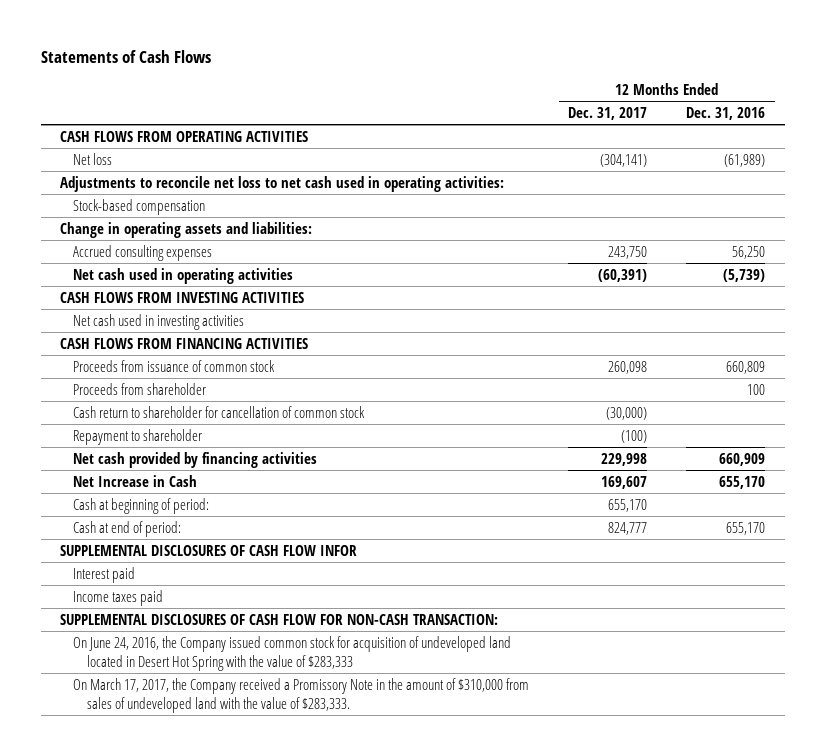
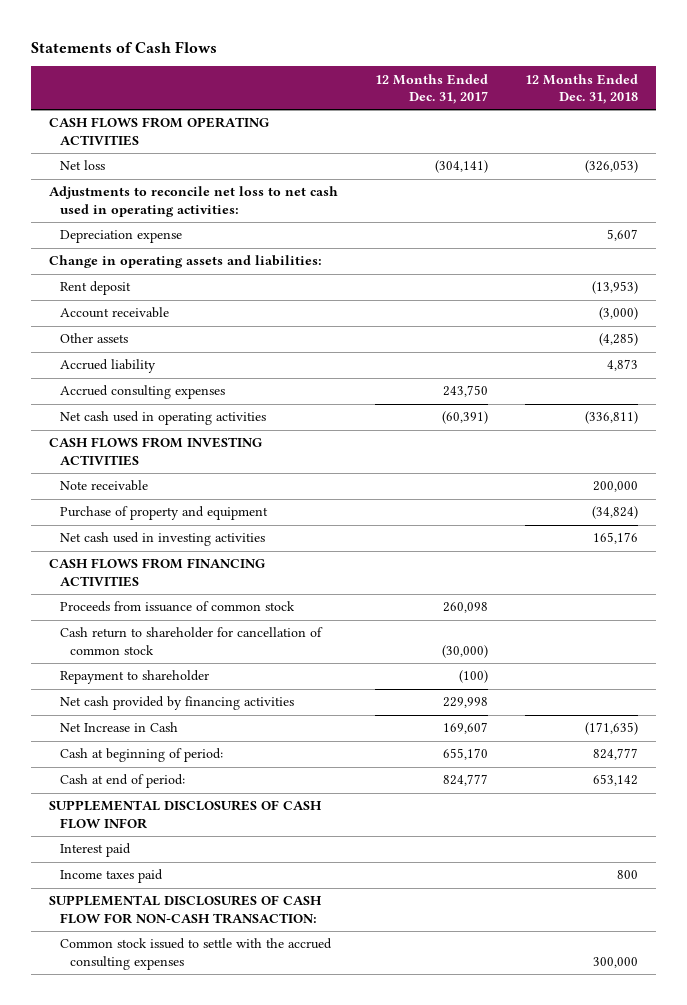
[686,106,766,120] Dec. 31, 2016 -> none
none -> [525,73,639,105] 12 Months Ended Dec. 31, 2018
[73,198,206,215] Stock-based compensation -> none
none -> [59,230,182,244] Depreciation expense
none -> [59,281,131,296] Rent deposit
none -> [59,307,169,319] Account receivable
none -> [59,333,128,344] Other assets
none -> [59,359,156,374] Accrued liability
none -> [59,480,148,492] Note receivable
none -> [59,506,268,521] Purchase of property and equipment
[73,382,207,395] Proceeds from shareholder -> none
[73,677,530,713] On March 17, 2017, the Company received a Promissory Note in the amount of $310,000 from sales of undeveloped land with the value of $283,333. -> none
[73,635,512,671] On June 24, 2016, the Company issued common stock for acquisition of undeveloped land located in Desert Hot Spring with the value of $283,333 -> [59,938,332,970] Common stock issued to settle with the accrued consulting expenses

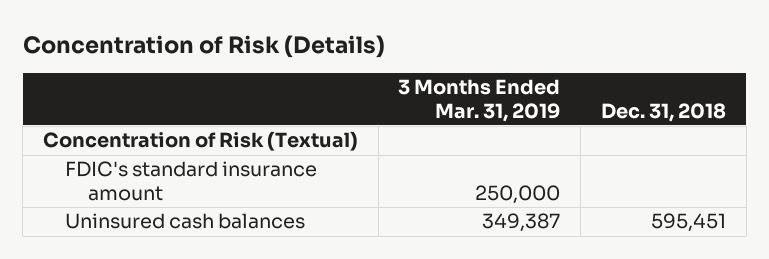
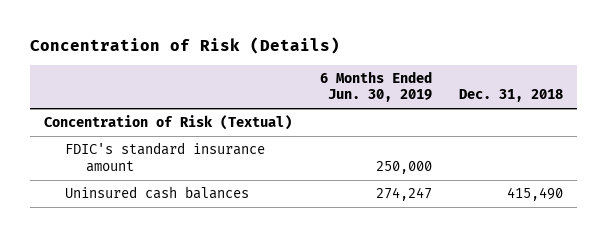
[398,79,561,122] 3 Months Ended Mar. 31, 2019 -> none
none -> [319,70,432,103] 6 Months Ended Jun. 30, 2019
[650,213,726,233] 595,451 -> [507,187,564,202] 415,490

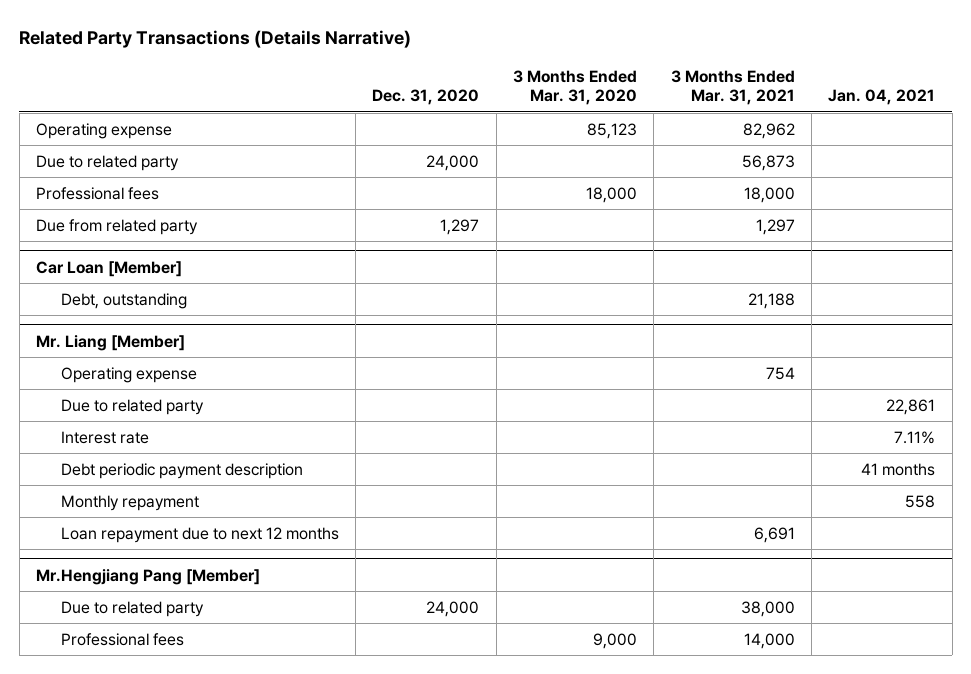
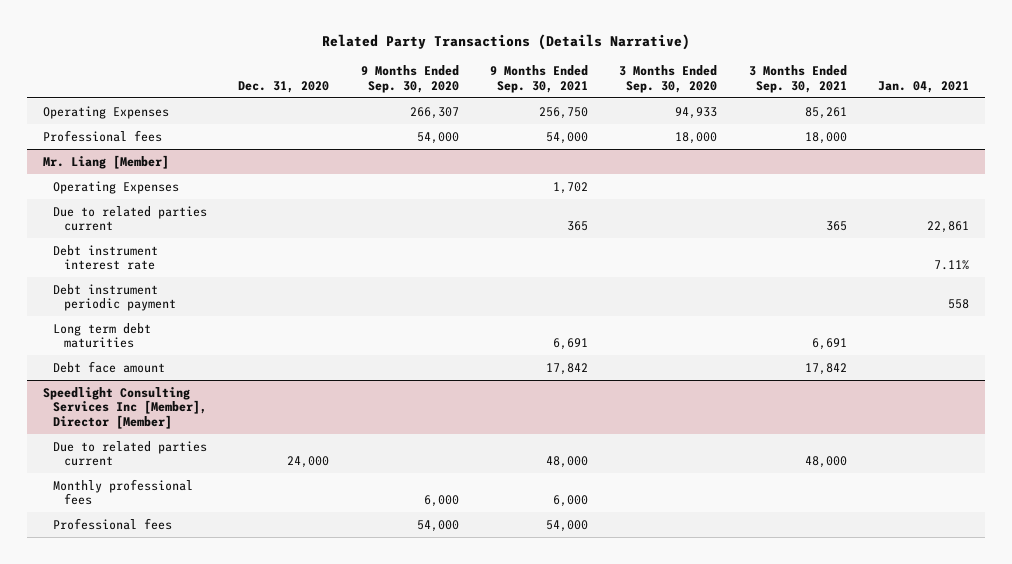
[512,69,637,106] 3 Months Ended Mar. 31, 2020 -> none
[670,69,795,106] 3 Months Ended Mar. 31, 2021 -> none
none -> [360,64,459,93] 9 Months Ended Sep. 30, 2020
none -> [490,64,589,93] 9 Months Ended Sep. 30, 2021
none -> [619,64,718,93] 3 Months Ended Sep. 30, 2020
none -> [748,64,847,93] 3 Months Ended Sep. 30, 2021
[36,154,180,171] Due to related party -> none
[36,122,173,139] Operating expense -> [42,105,169,119] Operating Expenses
[36,218,199,235] Due from related party -> none
[36,260,183,277] Car Loan [Member] -> none
[60,292,187,309] Debt, outstanding -> none
[60,462,303,479] Debt periodic payment description -> none
[36,568,261,585] Mr.Hengjiang Pang [Member] -> none
[60,600,204,617] Due to related party -> none
[60,632,184,646] Professional fees -> none
[60,366,197,383] Operating expense -> [53,180,180,194] Operating Expenses
[60,398,204,415] Due to related party -> [53,205,208,232] Due to related parties current
[60,430,149,444] Interest rate -> [53,244,159,271] Debt instrument interest rate
[60,494,199,511] Monthly repayment -> [53,283,176,312] Debt instrument periodic payment
[60,526,339,543] Loan repayment due to next 12 months -> [53,322,152,349] Long term debt maturities
none -> [53,360,166,373] Debt face amount
none -> [42,386,208,430] Speedlight Consulting Services Inc [Member], Director [Member]
none -> [53,440,208,467] Due to related parties current
none -> [53,478,194,506] Monthly professional fees
none -> [53,517,173,530] Professional fees

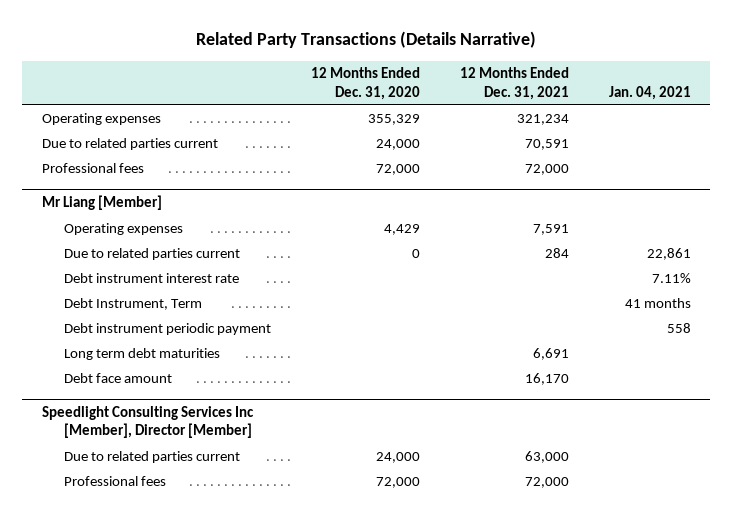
[238,80,330,93] Dec. 31, 2020 -> none
[360,64,459,93] 9 Months Ended Sep. 30, 2020 -> none
[490,64,589,93] 9 Months Ended Sep. 30, 2021 -> none
[619,64,718,93] 3 Months Ended Sep. 30, 2020 -> none
[748,64,847,93] 3 Months Ended Sep. 30, 2021 -> none
none -> [311,67,421,100] 12 Months Ended Dec. 31, 2020
none -> [459,67,569,100] 12 Months Ended Dec. 31, 2021
[42,105,169,119] Operating Expenses -> [41,112,161,125] Operating expenses
none -> [41,137,218,150] Due to related parties current
[42,154,169,169] Mr. Liang [Member] -> [41,194,162,210] Mr Liang [Member]
[53,180,180,194] Operating Expenses -> [64,222,184,235] Operating expenses
none -> [64,297,203,310] Debt Instrument, Term
[53,478,194,506] Monthly professional fees -> none

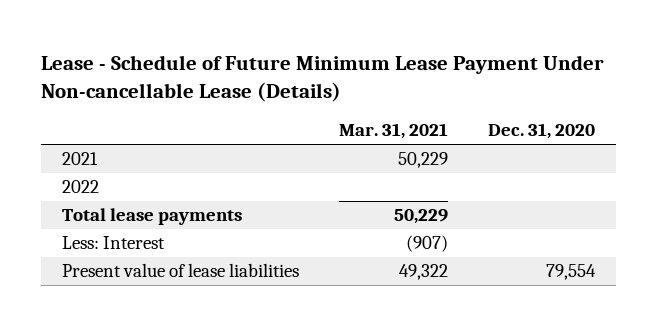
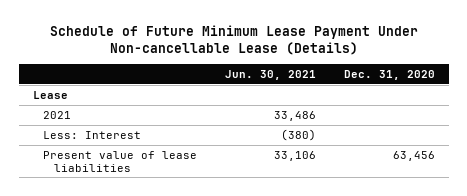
[41,54,605,103] Lease - Schedule of Future Minimum Lease Payment Under Non-cancellable Lease (Details) -> [49,24,418,56] Schedule of Future Minimum Lease Payment Under Non-cancellable Lease (Details)
[338,123,448,140] Mar. 31, 2021 -> none
none -> [224,69,316,80] Jun. 30, 2021
none -> [32,90,68,99] Lease
[61,180,99,194] 2022 -> none
[61,208,242,226] Total lease payments -> none
[546,264,597,281] 79,554 -> [392,150,435,161] 63,456

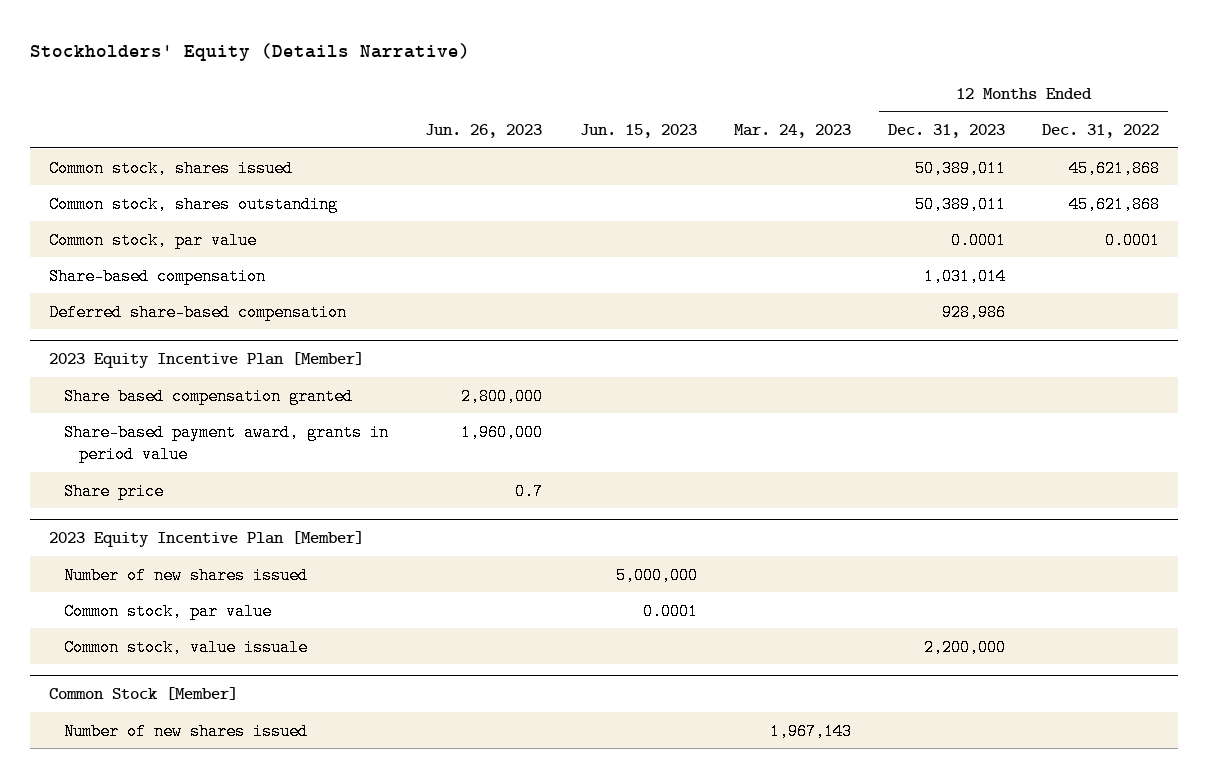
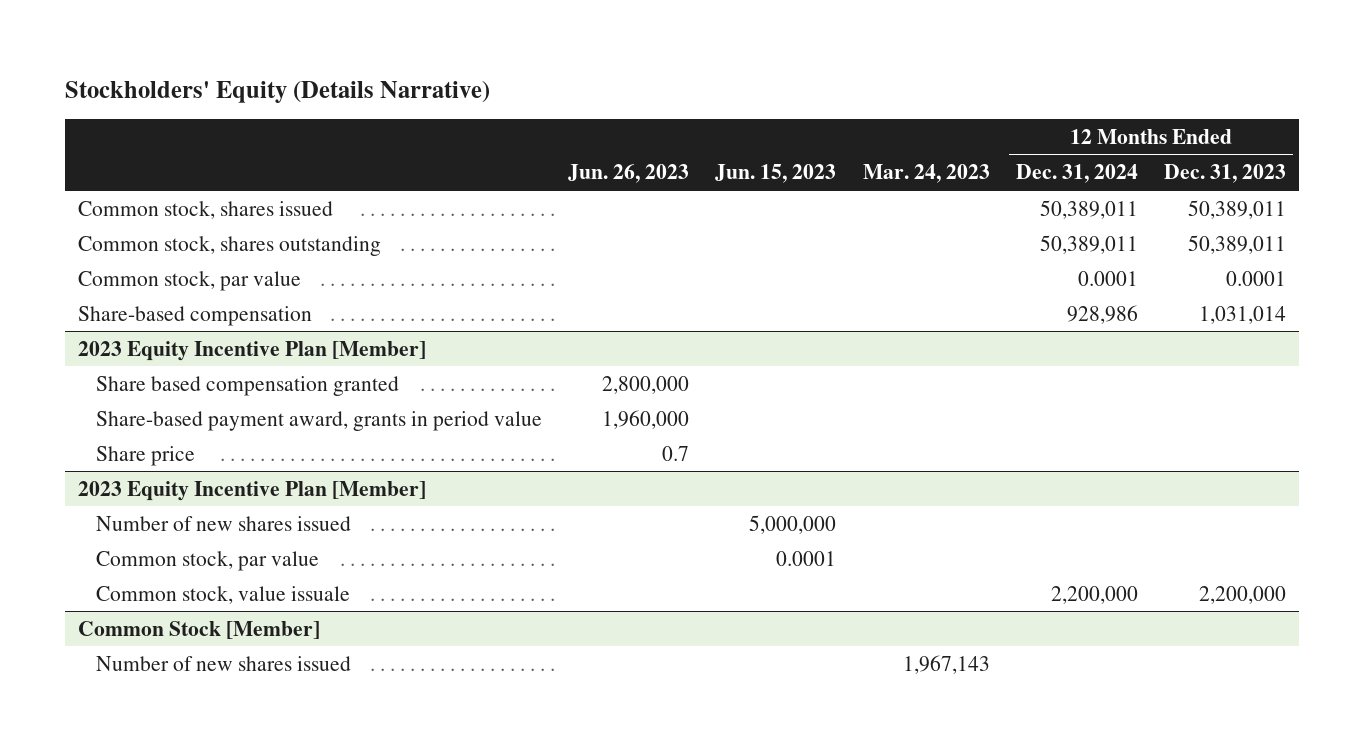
[1042,123,1160,138] Dec. 31, 2022 -> none
none -> [1015,164,1138,184] Dec. 31, 2024
[48,303,347,321] Deferred share-based compensation -> none

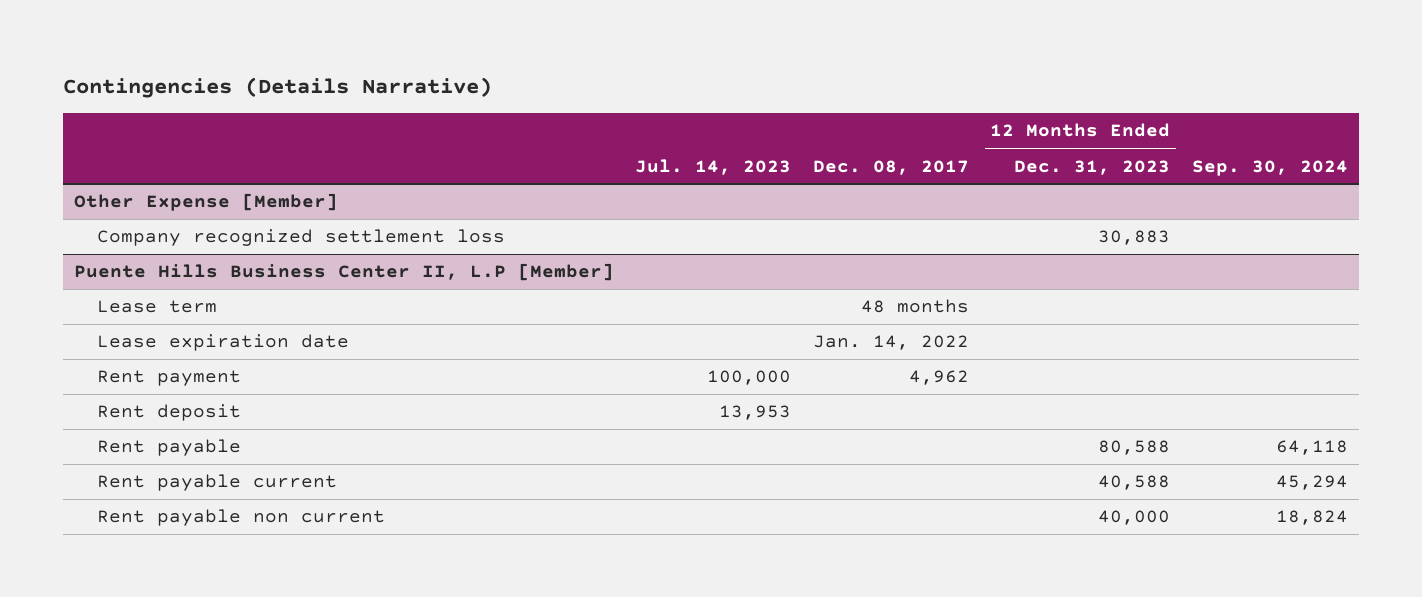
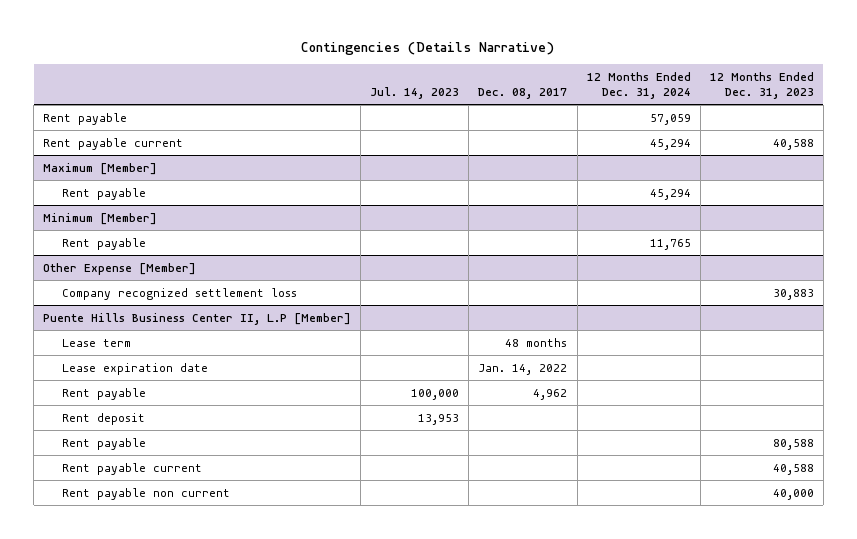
[1192,159,1349,176] Sep. 30, 2024 -> none
none -> [586,71,691,100] 12 Months Ended Dec. 31, 2024
none -> [43,112,128,125] Rent payable
none -> [43,137,184,150] Rent payable current
none -> [43,162,158,175] Maximum [Member]
none -> [61,187,146,200] Rent payable
none -> [43,212,158,225] Minimum [Member]
none -> [61,237,146,250] Rent payable
[97,370,242,387] Rent payment -> [61,387,146,400] Rent payable

